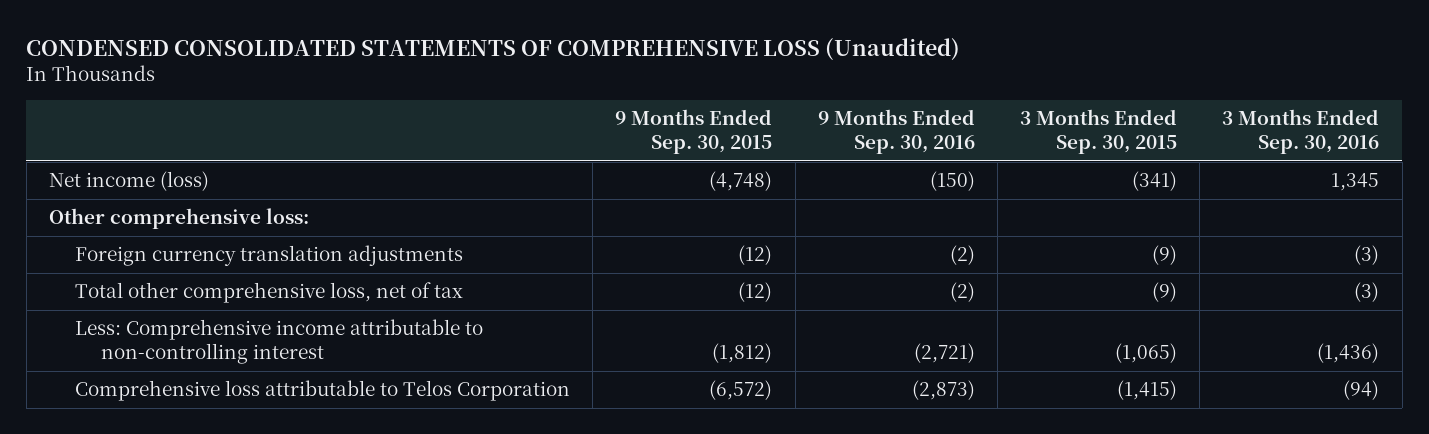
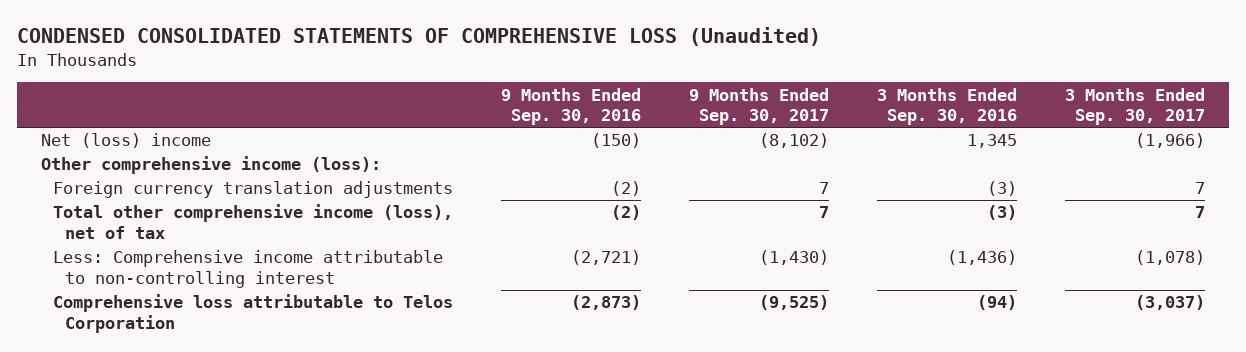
[615,109,773,155] 9 Months Ended Sep. 30, 2015 -> none
[1020,109,1178,155] 3 Months Ended Sep. 30, 2015 -> none
none -> [689,87,830,126] 9 Months Ended Sep. 30, 2017
none -> [1065,87,1206,126] 3 Months Ended Sep. 30, 2017
[49,171,210,192] Net income (loss) -> [40,133,211,149] Net (loss) income
[49,208,310,230] Other comprehensive loss: -> [40,156,381,175] Other comprehensive income (loss):
[75,282,464,304] Total other comprehensive loss, net of tax -> [52,204,453,239] Total other comprehensive income (loss), net of tax

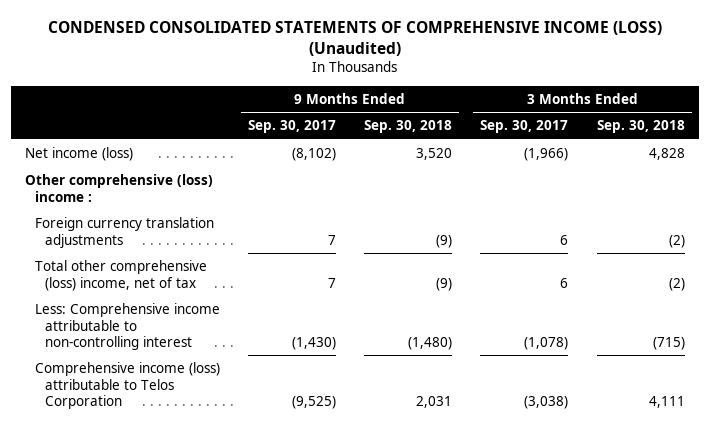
[16,26,821,46] CONDENSED CONSOLIDATED STATEMENTS OF COMPREHENSIVE LOSS (Unaudited) -> [48,20,663,56] CONDENSED CONSOLIDATED STATEMENTS OF COMPREHENSIVE INCOME (LOSS) (Unaudited)
[500,87,641,126] 9 Months Ended Sep. 30, 2016 -> none
[877,87,1018,126] 3 Months Ended Sep. 30, 2016 -> none
none -> [364,120,453,134] Sep. 30, 2018
none -> [596,120,685,134] Sep. 30, 2018
[40,133,211,149] Net (loss) income -> [25,147,134,162] Net income (loss)
[40,156,381,175] Other comprehensive income (loss): -> [25,174,214,202] Other comprehensive (loss) income :
[1195,182,1206,195] 7 -> [560,234,569,245] 6
[52,204,453,239] Total other comprehensive income (loss), net of tax -> [35,260,208,291] Total other comprehensive (loss) income, net of tax
[1195,206,1206,219] 7 -> [560,277,569,288] 6
[52,294,453,333] Comprehensive loss attributable to Telos Corporation -> [35,362,221,410] Comprehensive income (loss) attributable to Telos Corporation
[1135,295,1206,311] (3,037) -> [524,396,569,410] (3,038)

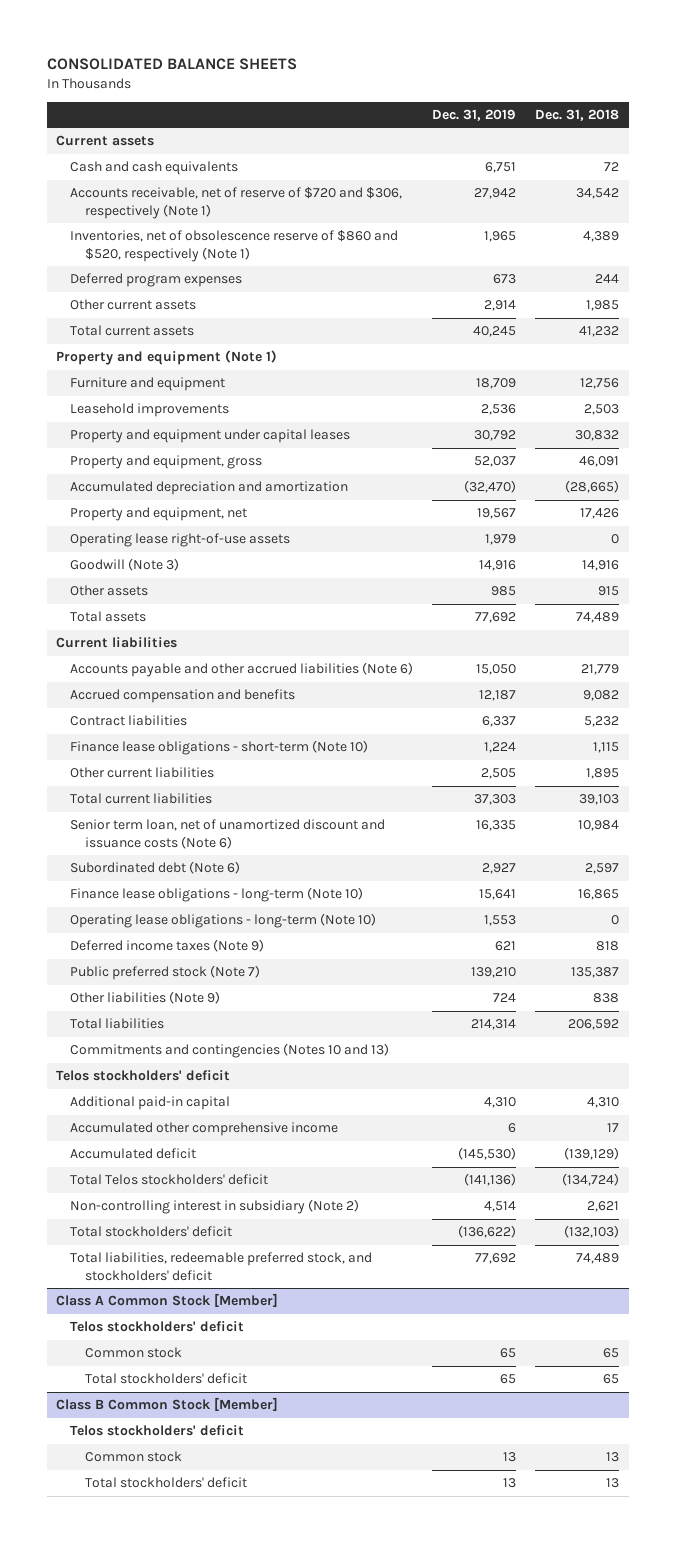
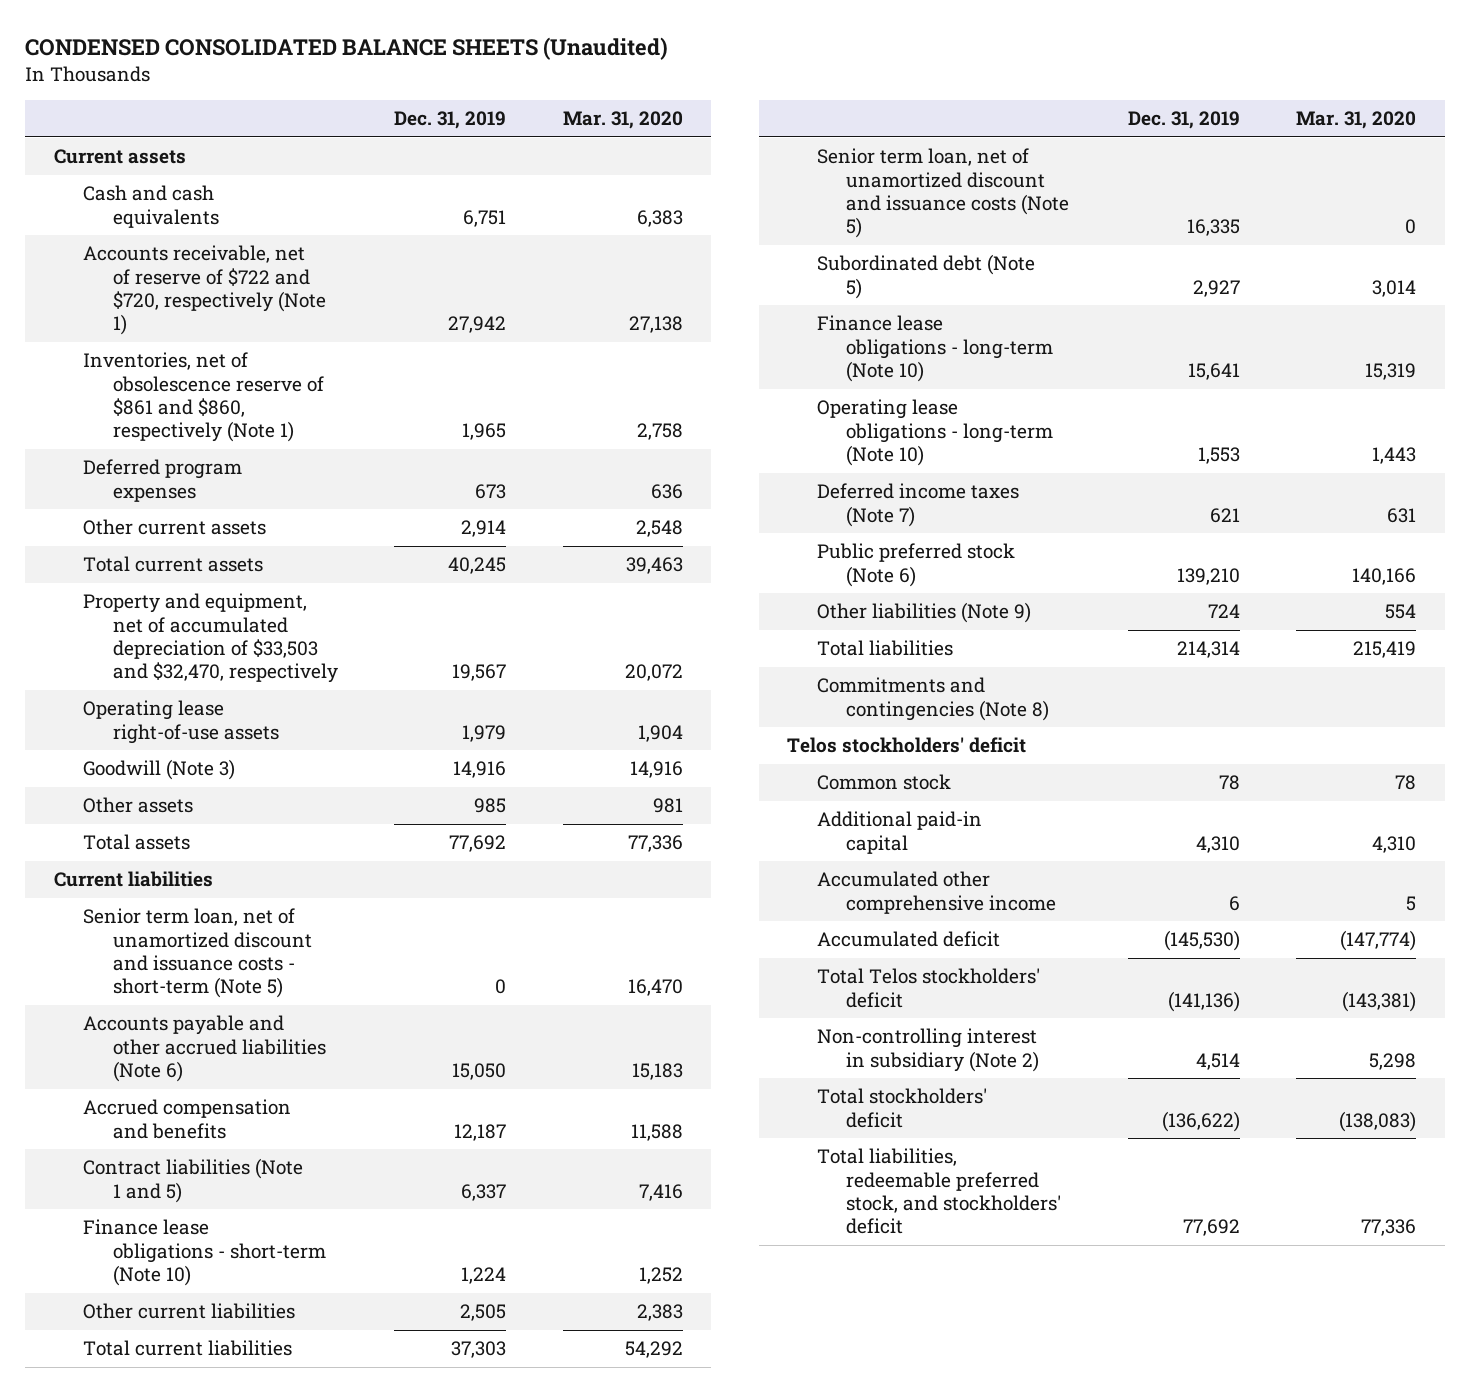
[47,57,298,70] CONSOLIDATED BALANCE SHEETS -> [25,36,669,60] CONDENSED CONSOLIDATED BALANCE SHEETS (Unaudited)
[535,109,620,122] Dec. 31, 2018 -> none
none -> [562,111,683,130] Mar. 31, 2020
[70,187,403,219] Accounts receivable, net of reserve of $720 and $306, respectively (Note 1) -> [83,245,326,336] Accounts receivable, net of reserve of $722 and $720, respectively (Note 1)
[70,230,399,262] Inventories, net of obsolescence reserve of $860 and $520, respectively (Note 1) -> [83,352,324,443] Inventories, net of obsolescence reserve of $861 and $860, respectively (Note 1)
[56,350,278,366] Property and equipment (Note 1) -> none
[70,377,226,392] Furniture and equipment -> none
[70,403,230,418] Leasehold improvements -> none
[70,429,351,444] Property and equipment under capital leases -> none
[70,455,263,470] Property and equipment, gross -> none
[70,481,349,496] Accumulated depreciation and amortization -> none
[70,507,248,522] Property and equipment, net -> [83,593,338,684] Property and equipment, net of accumulated depreciation of $33,503 and $32,470, respectively
none -> [83,908,312,999] Senior term loan, net of unamortized discount and issuance costs - short-term (Note 5)
[70,715,188,727] Contract liabilities -> [83,1158,304,1203] Contract liabilities (Note 1 and 5)
[70,819,386,849] Senior term loan, net of unamortized discount and issuance costs (Note 6) -> [816,148,1070,239] Senior term loan, net of unamortized discount and issuance costs (Note 5)
[70,861,241,875] Subordinated debt (Note 6) -> [816,254,1035,299] Subordinated debt (Note 5)
[70,939,265,953] Deferred income taxes (Note 9) -> [816,483,1019,527] Deferred income taxes (Note 7)
[70,965,261,981] Public preferred stock (Note 7) -> [816,543,1015,587] Public preferred stock (Note 6)
[70,1043,390,1059] Commitments and contingencies (Notes 10 and 13) -> [816,677,1050,721] Commitments and contingencies (Note 8)
none -> [816,774,951,791] Common stock
[56,1293,279,1308] Class A Common Stock [Member] -> none
[70,1321,245,1333] Telos stockholders' deficit -> none
[84,1347,182,1359] Common stock -> none
[84,1373,247,1385] Total stockholders' deficit -> none
[56,1397,279,1412] Class B Common Stock [Member] -> none
[70,1425,245,1437] Telos stockholders' deficit -> none
[84,1451,182,1463] Common stock -> none
[84,1477,247,1489] Total stockholders' deficit -> none

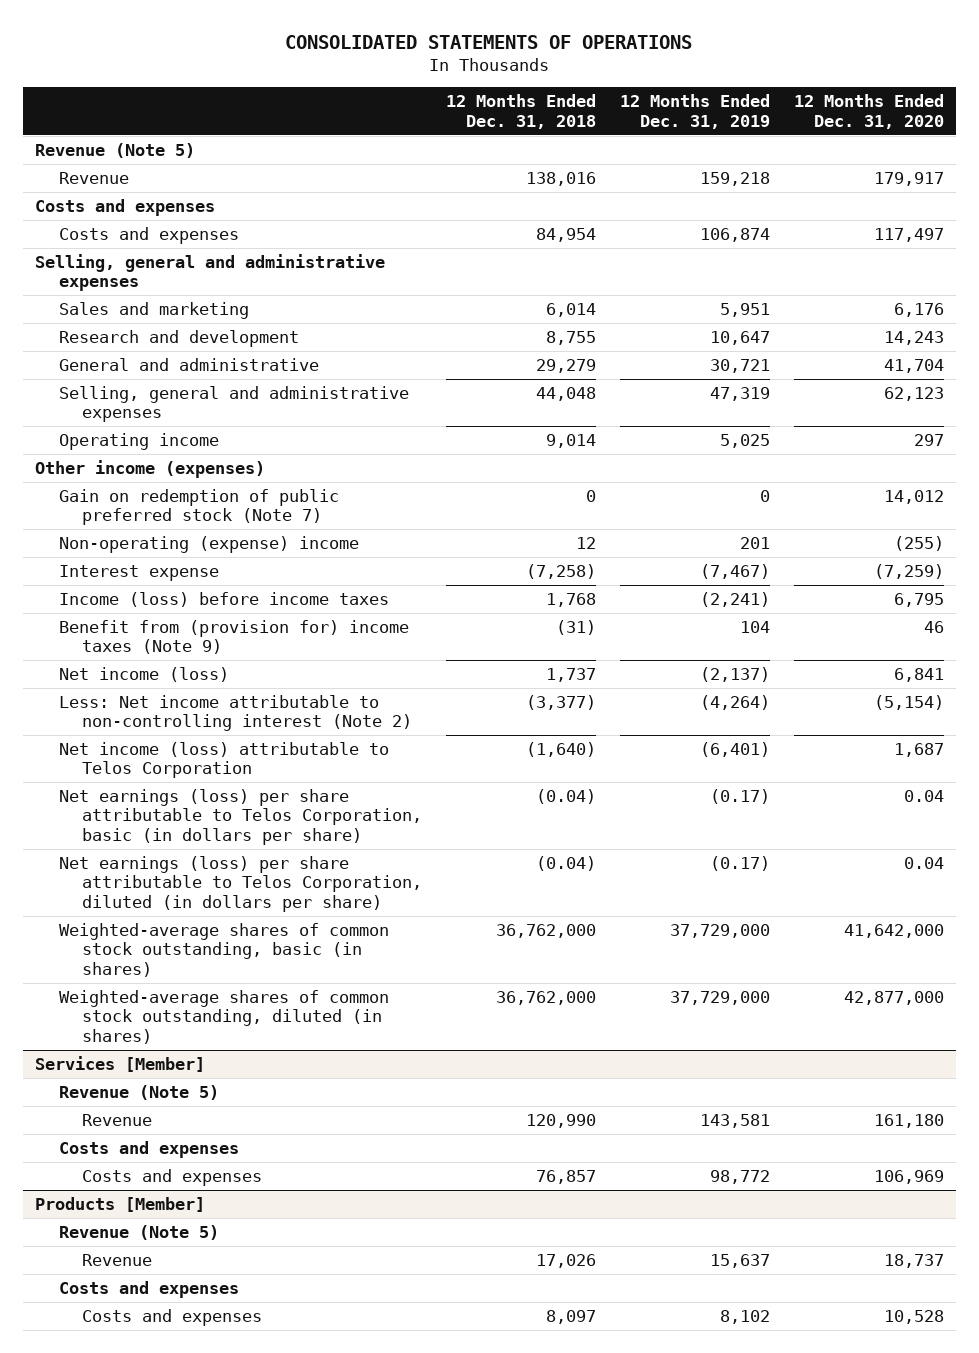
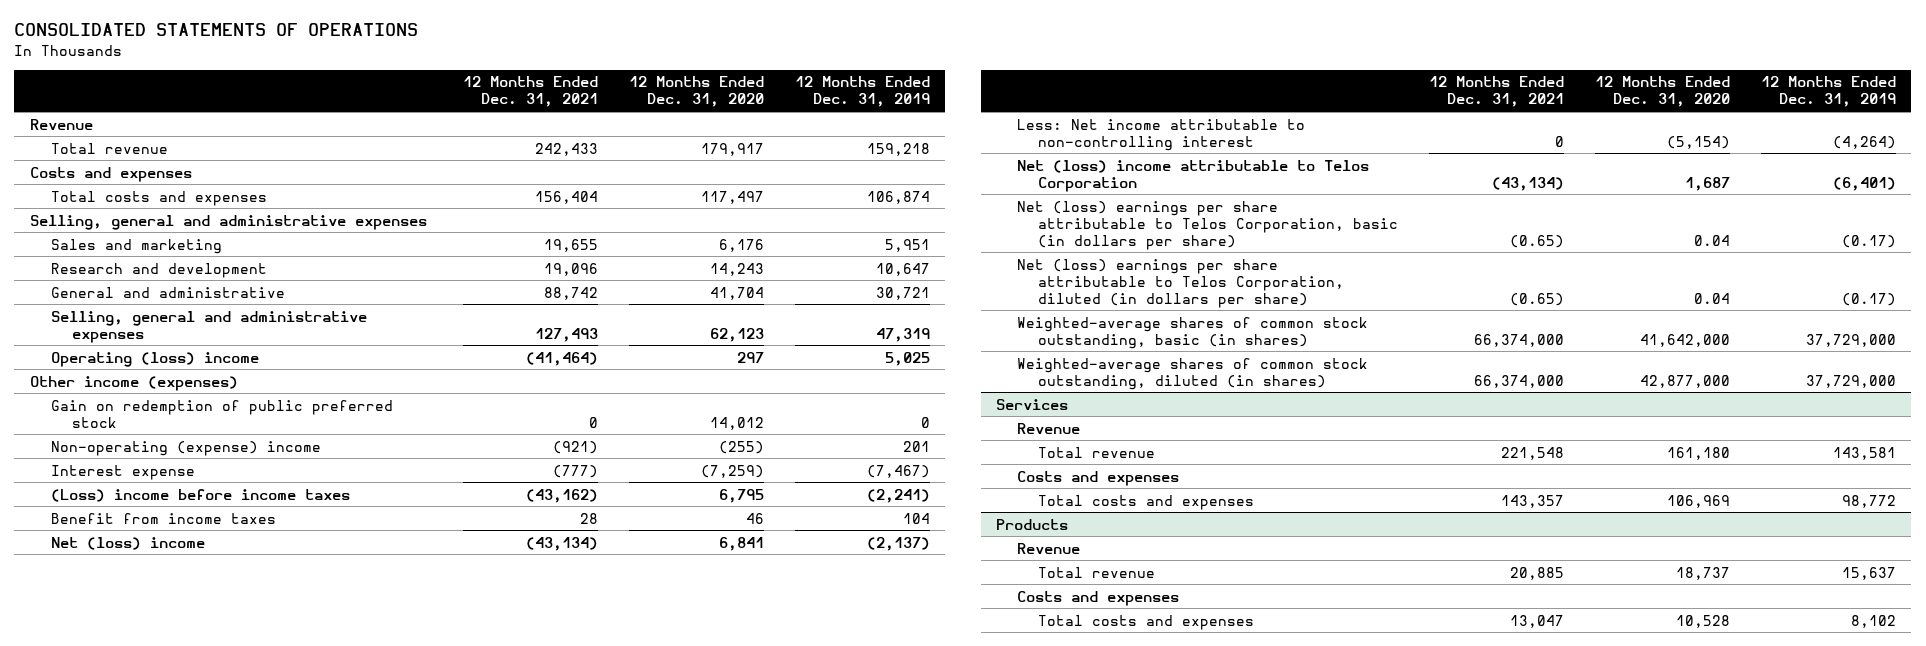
[446,94,597,129] 12 Months Ended Dec. 31, 2018 -> none
none -> [462,76,598,108] 12 Months Ended Dec. 31, 2021
[35,142,196,158] Revenue (Note 5) -> [29,118,93,130] Revenue
[58,171,129,184] Revenue -> [50,142,168,154] Total revenue
[58,226,239,244] Costs and expenses -> [50,190,267,206] Total costs and expenses
[58,432,219,450] Operating income -> [50,351,259,367] Operating (loss) income
[58,488,339,526] Gain on redemption of public preferred stock (Note 7) -> [50,399,393,428] Gain on redemption of public preferred stock
[58,591,389,607] Income (loss) before income taxes -> [50,488,350,502] (Loss) income before income taxes
[58,619,409,655] Benefit from (provision for) income taxes (Note 9) -> [50,512,276,524] Benefit from income taxes
[58,666,229,682] Net income (loss) -> [50,536,205,550] Net (loss) income
[58,694,413,732] Less: Net income attributable to non-controlling interest (Note 2) -> [1017,118,1306,151] Less: Net income attributable to non-controlling interest
[58,741,389,779] Net income (loss) attributable to Telos Corporation -> [1017,159,1370,192] Net (loss) income attributable to Telos Corporation
[58,788,423,845] Net earnings (loss) per share attributable to Telos Corporation, basic (in dollars per share) -> [1017,200,1399,250] Net (loss) earnings per share attributable to Telos Corporation, basic (in dollars per share)
[58,855,423,912] Net earnings (loss) per share attributable to Telos Corporation, diluted (in dollars per share) -> [1017,258,1345,308] Net (loss) earnings per share attributable to Telos Corporation, diluted (in dollars per share)
[35,1055,206,1072] Services [Member] -> [996,398,1069,410] Services
[58,1084,219,1100] Revenue (Note 5) -> [1017,422,1081,434] Revenue
[82,1113,153,1126] Revenue -> [1038,446,1156,458] Total revenue
[82,1168,263,1186] Costs and expenses -> [1038,494,1255,510] Total costs and expenses
[35,1196,206,1212] Products [Member] -> [996,518,1069,530] Products
[58,1224,219,1240] Revenue (Note 5) -> [1017,542,1081,554] Revenue
[82,1253,153,1266] Revenue -> [1038,566,1156,578] Total revenue
[82,1308,263,1326] Costs and expenses -> [1038,614,1255,630] Total costs and expenses

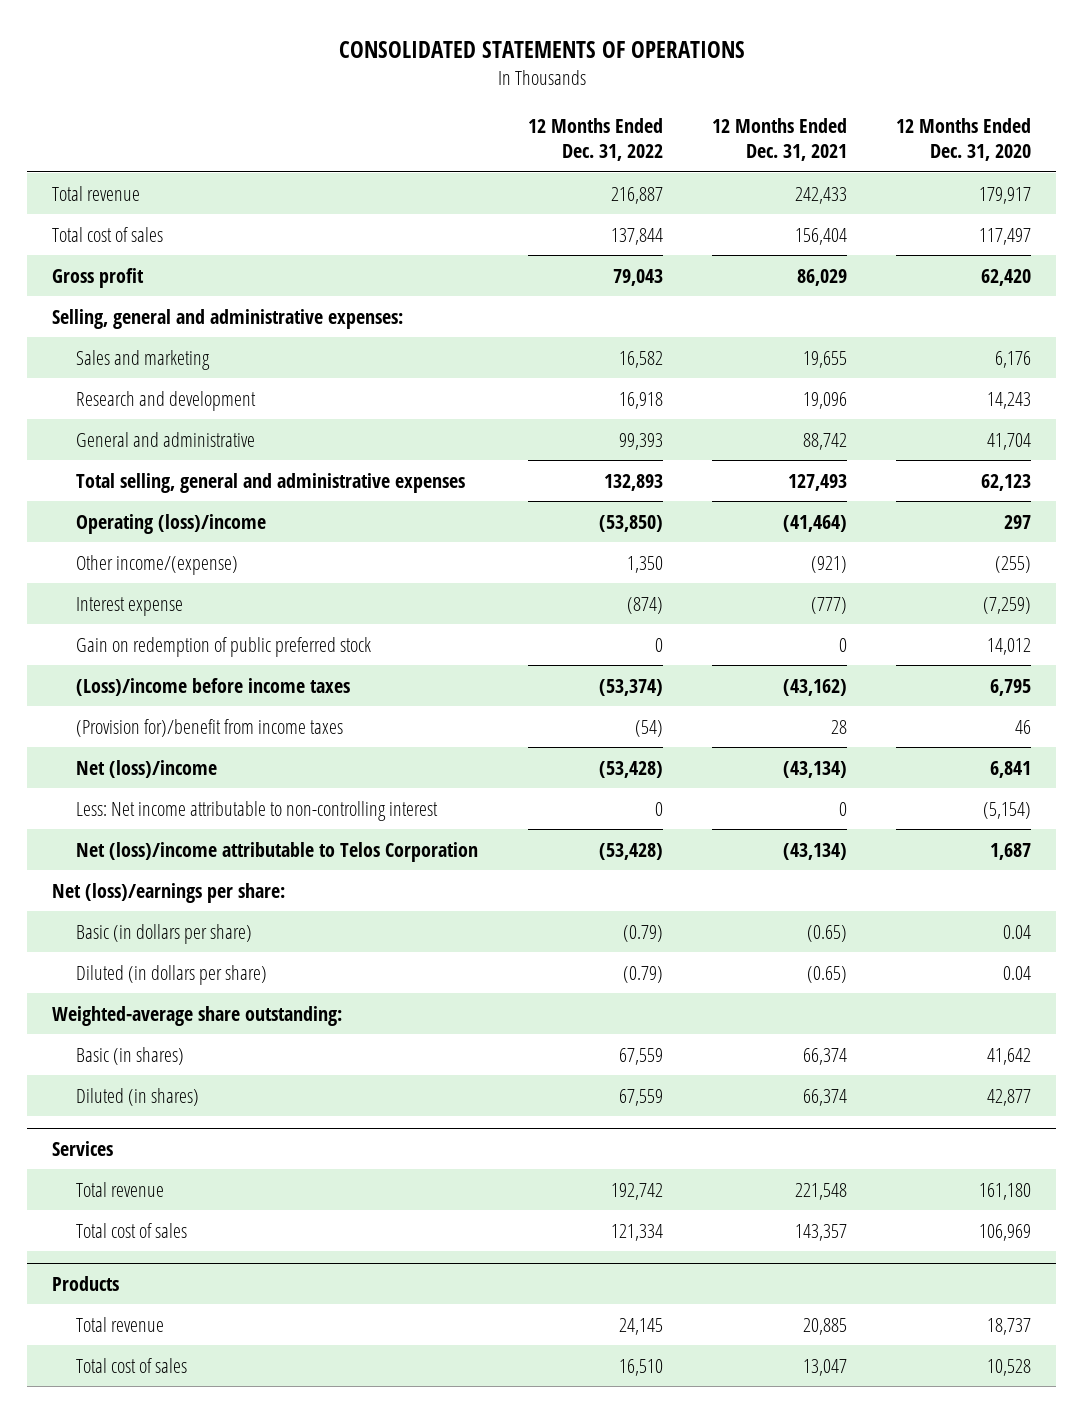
[794,76,930,108] 12 Months Ended Dec. 31, 2019 -> none
none -> [527,118,663,162] 12 Months Ended Dec. 31, 2022
[29,118,93,130] Revenue -> none
[29,166,192,182] Costs and expenses -> none
[50,190,267,206] Total costs and expenses -> [51,226,163,242] Total cost of sales
none -> [51,267,144,288] Gross profit
[29,214,427,230] Selling, general and administrative expenses -> [51,308,403,329] Selling, general and administrative expenses:
[29,375,238,391] Other income (expenses) -> none
[50,310,367,343] Selling, general and administrative expenses -> [76,472,466,493] Total selling, general and administrative expenses
[50,351,259,367] Operating (loss) income -> [76,513,267,534] Operating (loss)/income
[50,440,321,456] Non-operating (expense) income -> [76,554,239,575] Other income/(expense)
[50,399,393,428] Gain on redemption of public preferred stock -> [76,636,372,657] Gain on redemption of public preferred stock
[50,488,350,502] (Loss) income before income taxes -> [76,677,351,696] (Loss)/income before income taxes
[50,512,276,524] Benefit from income taxes -> [76,718,344,737] (Provision for)/benefit from income taxes
[50,536,205,550] Net (loss) income -> [76,759,218,778] Net (loss)/income
[1017,159,1370,192] Net (loss) income attributable to Telos Corporation -> [76,841,479,862] Net (loss)/income attributable to Telos Corporation
none -> [51,882,285,903] Net (loss)/earnings per share:
[1017,200,1399,250] Net (loss) earnings per share attributable to Telos Corporation, basic (in dollars per share) -> [76,923,253,944] Basic (in dollars per share)
[1017,258,1345,308] Net (loss) earnings per share attributable to Telos Corporation, diluted (in dollars per share) -> [76,964,268,985] Diluted (in dollars per share)
none -> [51,1005,342,1026] Weighted-average share outstanding:
[1017,316,1369,349] Weighted-average shares of common stock outstanding, basic (in shares) -> [76,1046,185,1065] Basic (in shares)
[1474,333,1565,347] 66,374,000 -> [802,1047,847,1065] 66,374
[1640,333,1731,347] 41,642,000 -> [987,1047,1032,1065] 41,642
[1017,357,1369,390] Weighted-average shares of common stock outstanding, diluted (in shares) -> [76,1087,200,1106] Diluted (in shares)
[1474,374,1565,388] 66,374,000 -> [802,1088,847,1106] 66,374
[1640,374,1731,388] 42,877,000 -> [987,1088,1032,1106] 42,877
[1017,422,1081,434] Revenue -> none
[1017,470,1180,486] Costs and expenses -> none
[1038,494,1255,510] Total costs and expenses -> [76,1222,188,1238] Total cost of sales
[1017,542,1081,554] Revenue -> none
[1017,590,1180,606] Costs and expenses -> none
[1038,614,1255,630] Total costs and expenses -> [76,1357,188,1373] Total cost of sales

